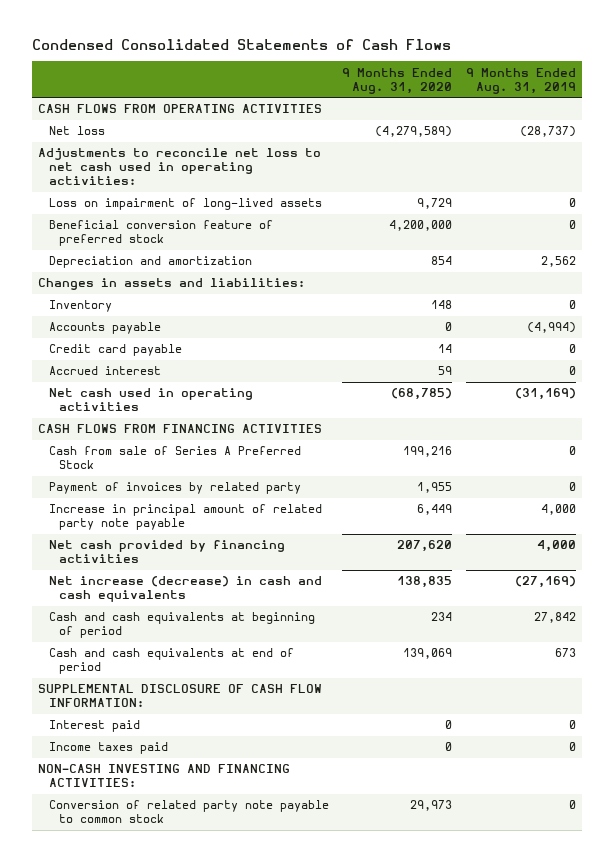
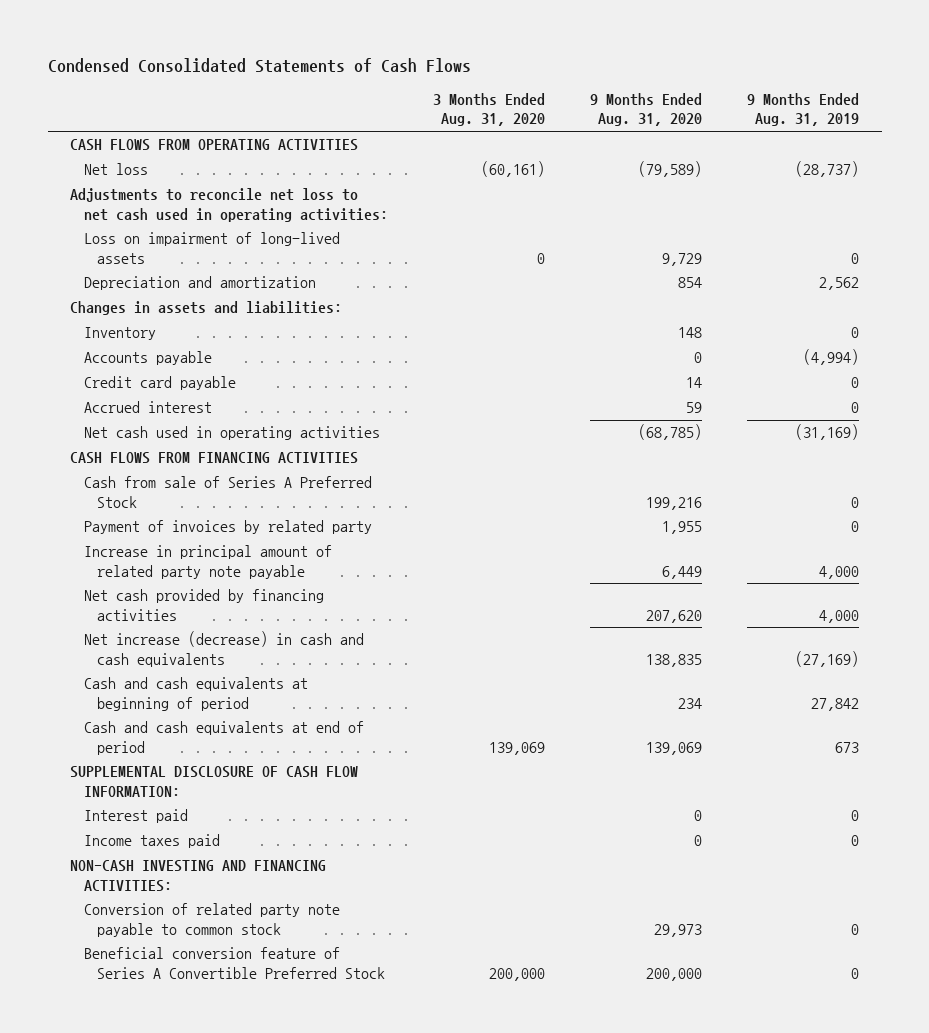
none -> [432,93,545,127] 3 Months Ended Aug. 31, 2020
[375,126,453,138] (4,279,589) -> [637,161,702,178] (79,589)
[48,220,273,247] Beneficial conversion feature of preferred stock -> none
none -> [83,947,385,979] Beneficial conversion feature of Series A Convertible Preferred Stock

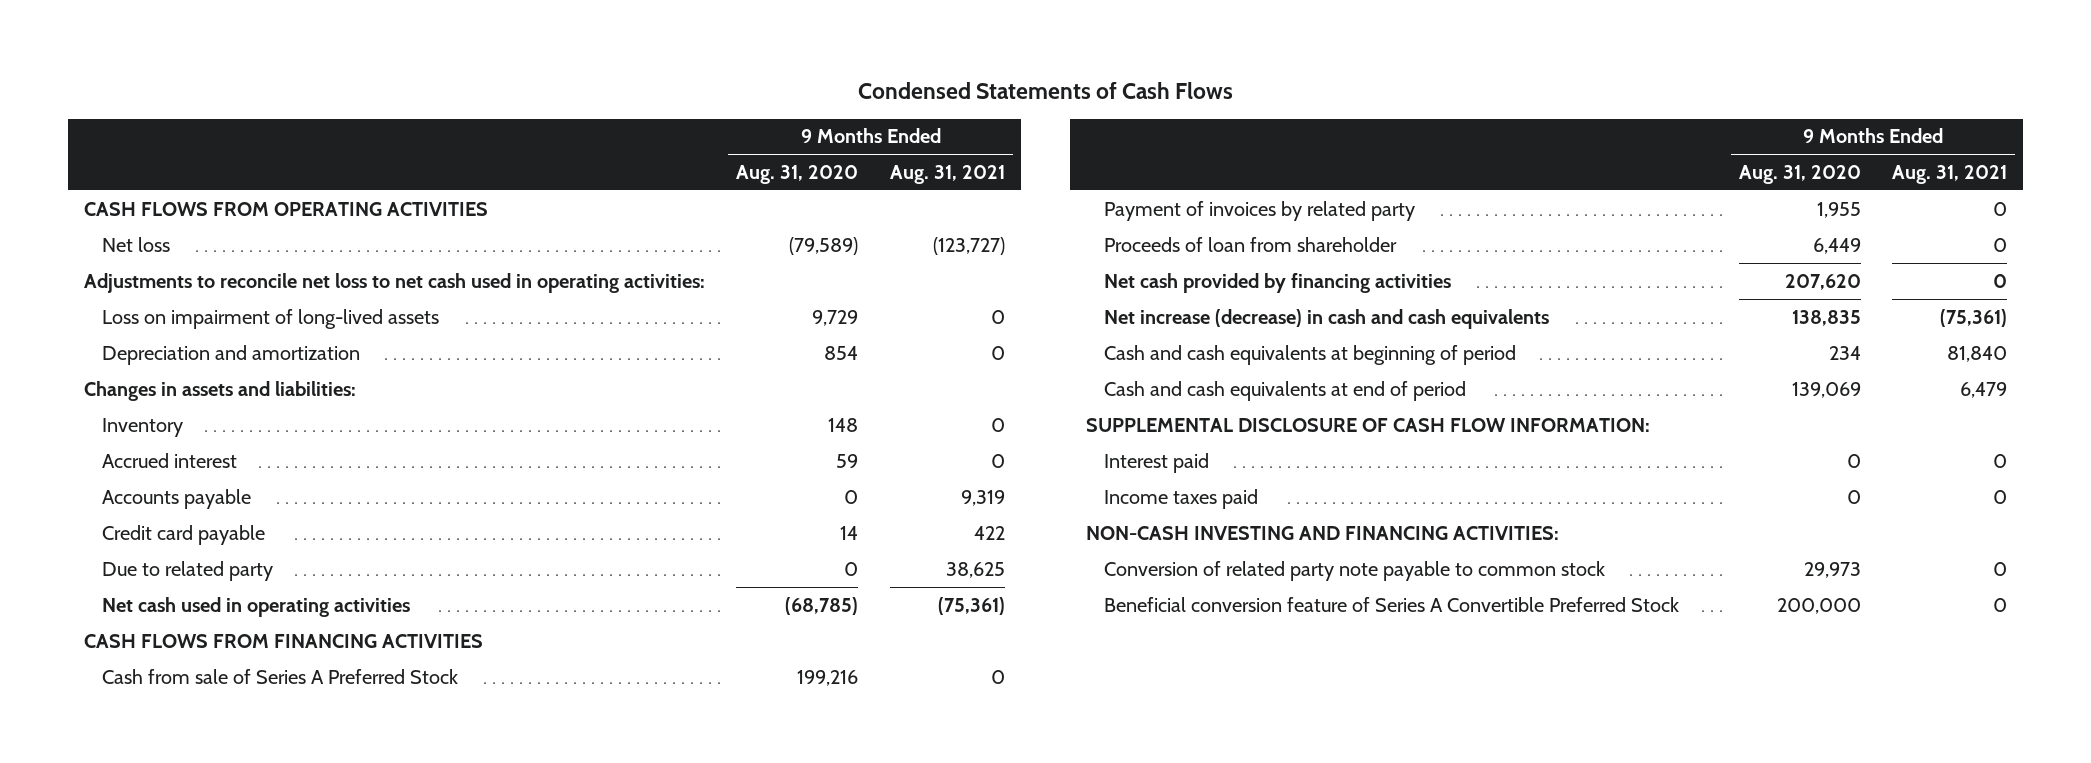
[47,58,471,74] Condensed Consolidated Statements of Cash Flows -> [857,81,1233,99] Condensed Statements of Cash Flows
[432,93,545,127] 3 Months Ended Aug. 31, 2020 -> none
[747,93,860,127] 9 Months Ended Aug. 31, 2019 -> none
none -> [889,165,1005,185] Aug. 31, 2021
[83,401,212,414] Accrued interest -> [101,452,237,468] Accrued interest
none -> [101,560,273,581] Due to related party
[83,545,332,579] Increase in principal amount of related party note payable -> [1104,236,1398,252] Proceeds of loan from shareholder

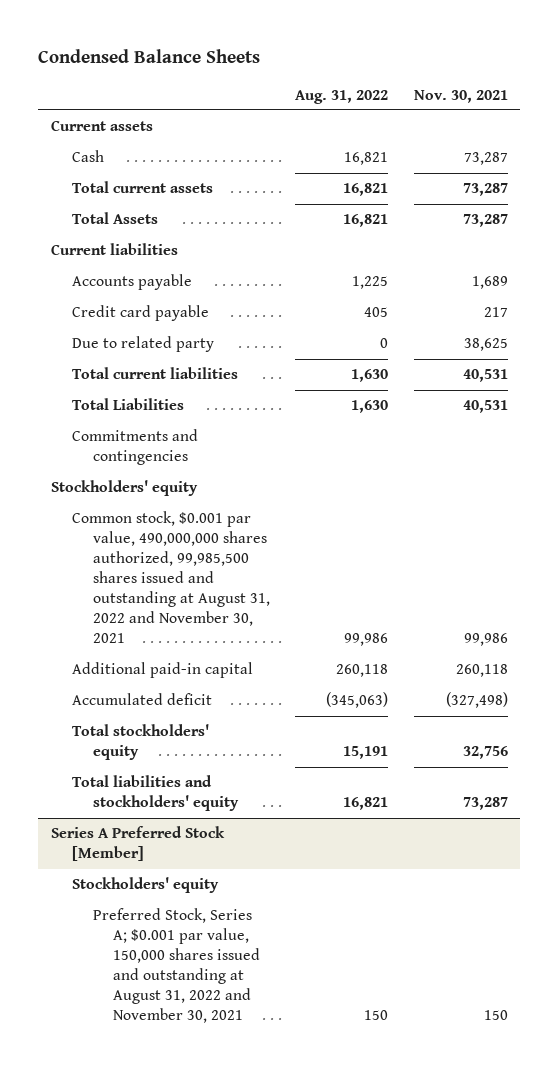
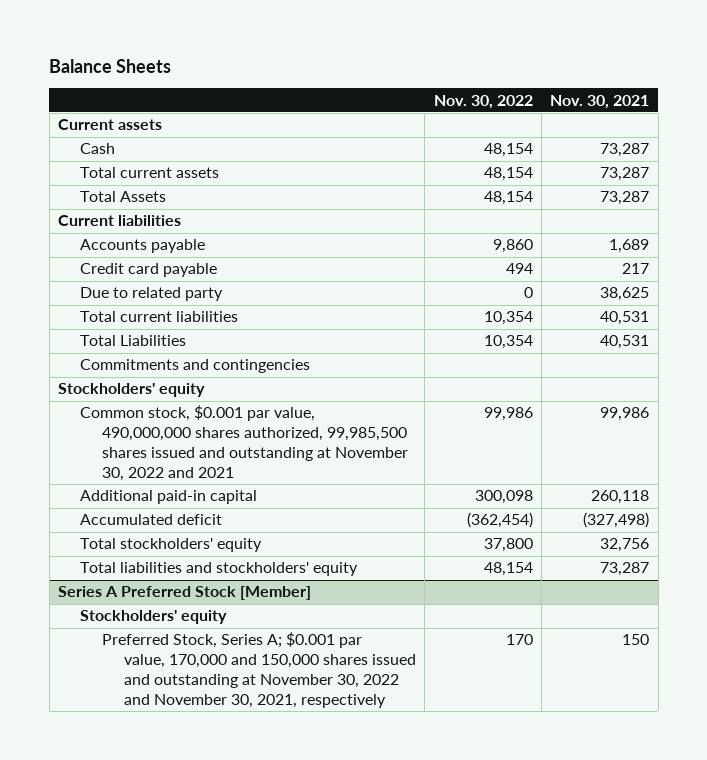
[38,49,261,64] Condensed Balance Sheets -> [49,58,172,73] Balance Sheets
[295,89,389,104] Aug. 31, 2022 -> none
none -> [433,94,533,109] Nov. 30, 2022
[71,511,270,644] Common stock, $0.001 par value, 490,000,000 shares authorized, 99,985,500 shares issued and outstanding at August 31, 2022 and November 30, 2021 -> [79,405,408,481] Common stock, $0.001 par value, 490,000,000 shares authorized, 99,985,500 shares issued and outstanding at November 30, 2022 and 2021
[92,908,261,1024] Preferred Stock, Series A; $0.001 par value, 150,000 shares issued and outstanding at August 31, 2022 and November 30, 2021 -> [101,632,416,708] Preferred Stock, Series A; $0.001 par value, 170,000 and 150,000 shares issued and outstanding at November 30, 2022 and November 30, 2021, respectively

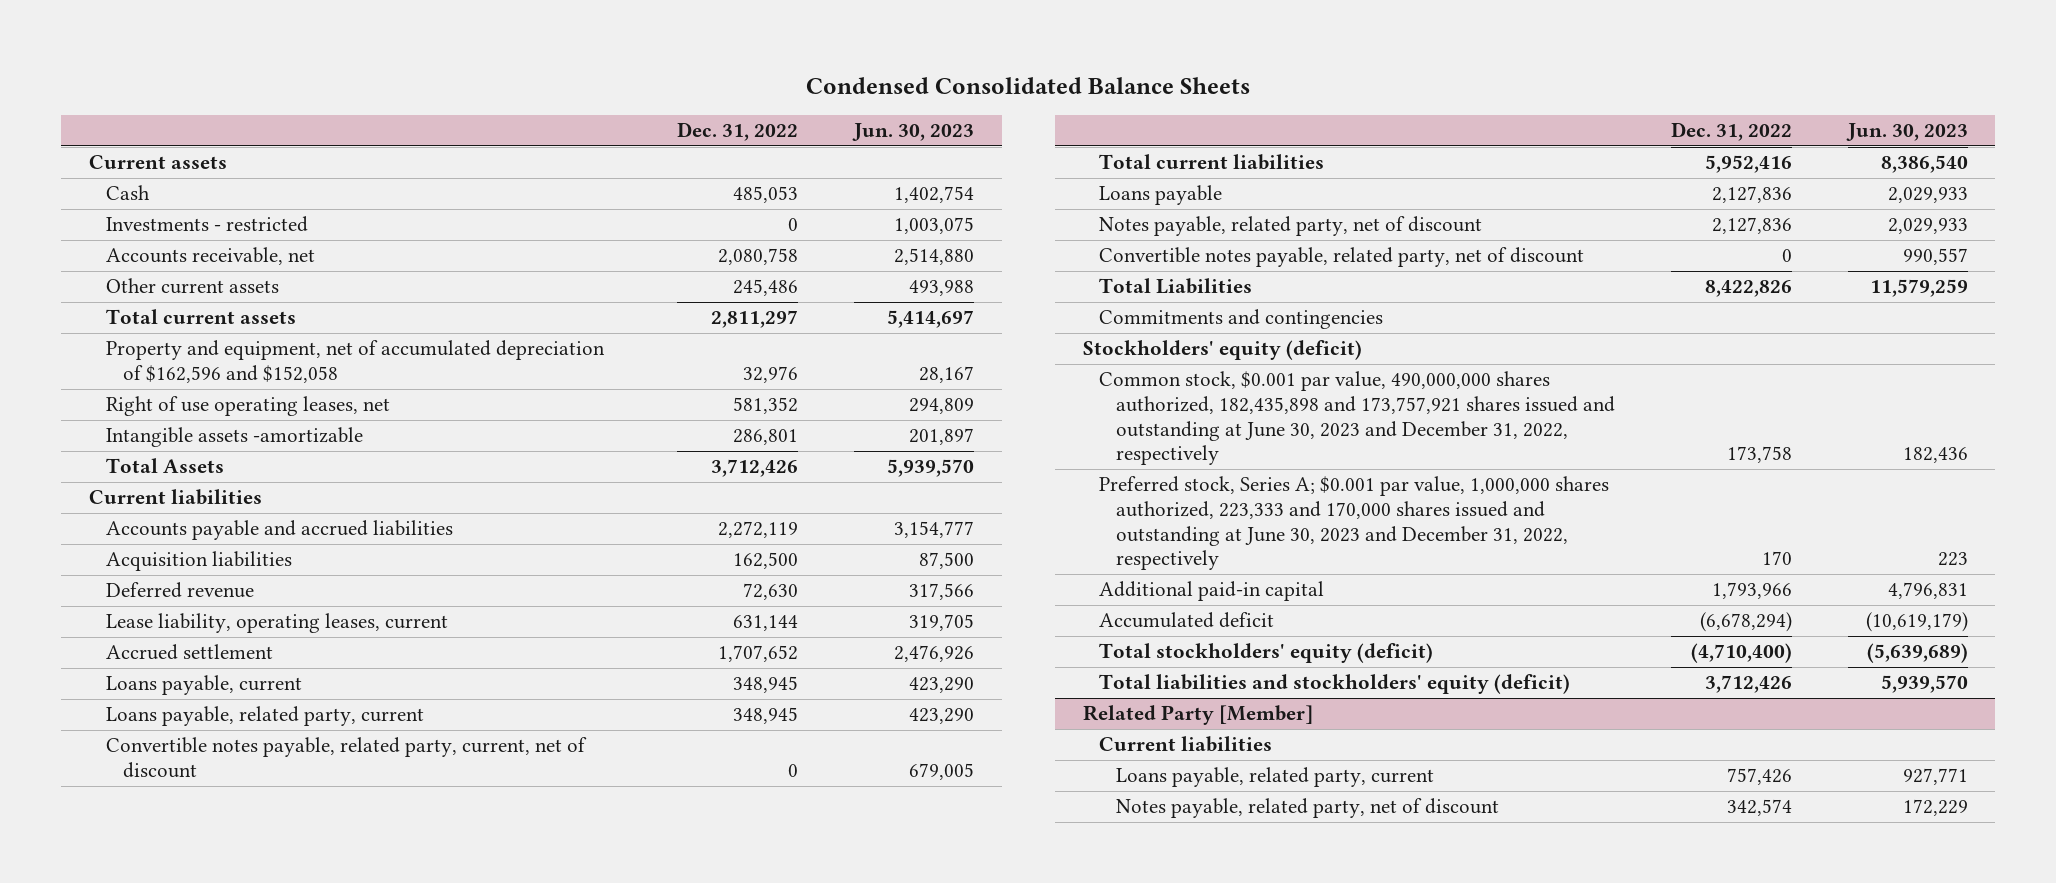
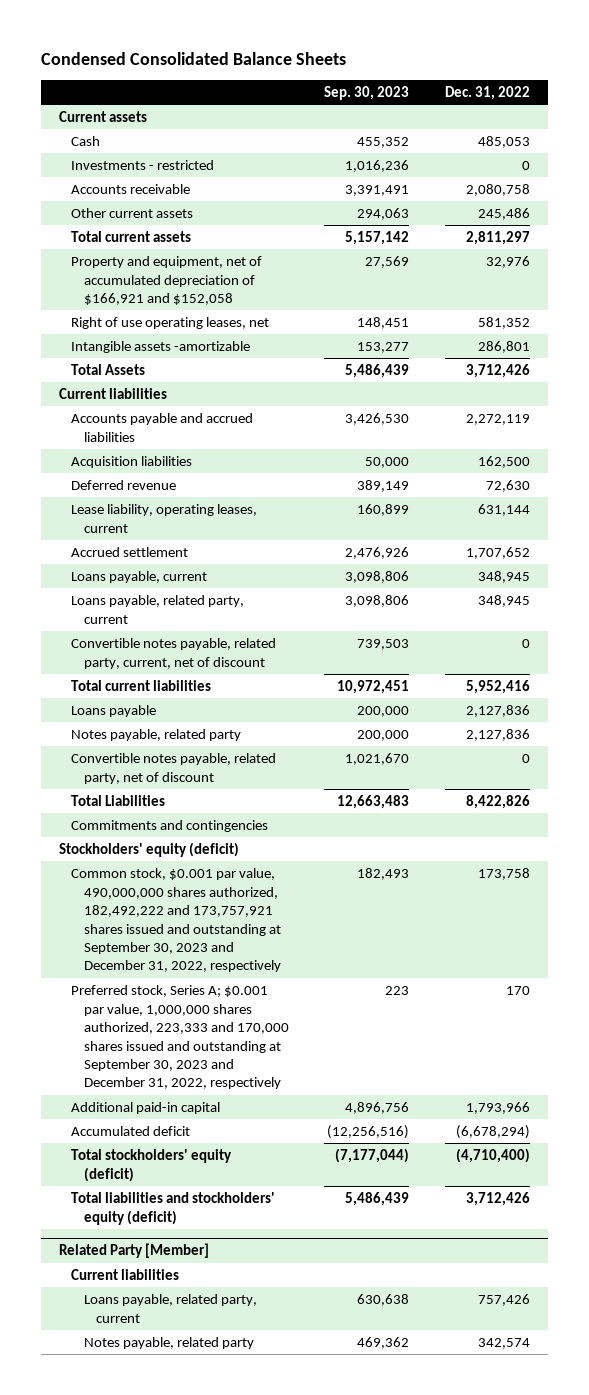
[851,123,974,142] Jun. 30, 2023 -> none
none -> [324,85,410,100] Sep. 30, 2023
[105,247,315,266] Accounts receivable, net -> [71,184,191,195] Accounts receivable
[105,340,605,383] Property and equipment, net of accumulated depreciation of $162,596 and $152,058 -> [71,256,263,306] Property and equipment, net of accumulated depreciation of $166,921 and $152,058
[1099,216,1483,237] Notes payable, related party, net of discount -> [71,729,242,742] Notes payable, related party
[1099,371,1616,466] Common stock, $0.001 par value, 490,000,000 shares authorized, 182,435,898 and 173,757,921 shares issued and outstanding at June 30, 2023 and December 31, 2022, respectively -> [71,868,281,973] Common stock, $0.001 par value, 490,000,000 shares authorized, 182,492,222 and 173,757,921 shares issued and outstanding at September 30, 2023 and December 31, 2022, respectively
[1099,476,1610,571] Preferred stock, Series A; $0.001 par value, 1,000,000 shares authorized, 223,333 and 170,000 shares issued and outstanding at June 30, 2023 and December 31, 2022, respectively -> [71,985,289,1090] Preferred stock, Series A; $0.001 par value, 1,000,000 shares authorized, 223,333 and 170,000 shares issued and outstanding at September 30, 2023 and December 31, 2022, respectively
[1116,798,1500,819] Notes payable, related party, net of discount -> [83,1337,254,1350] Notes payable, related party

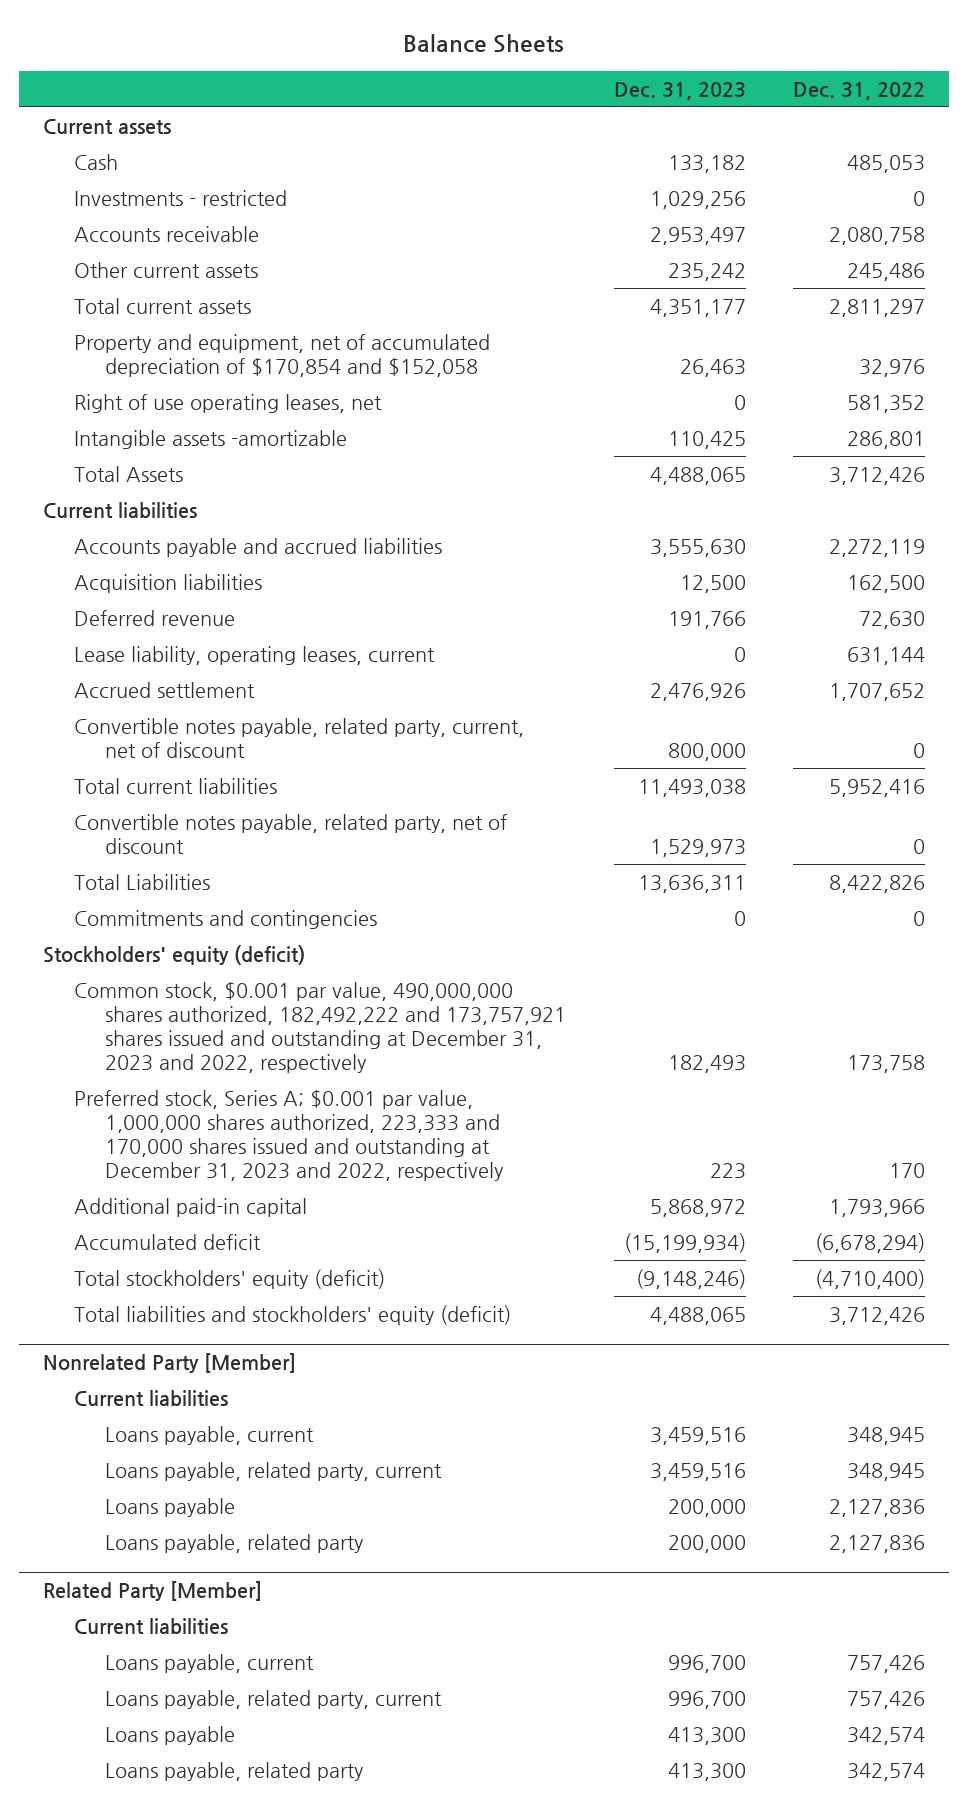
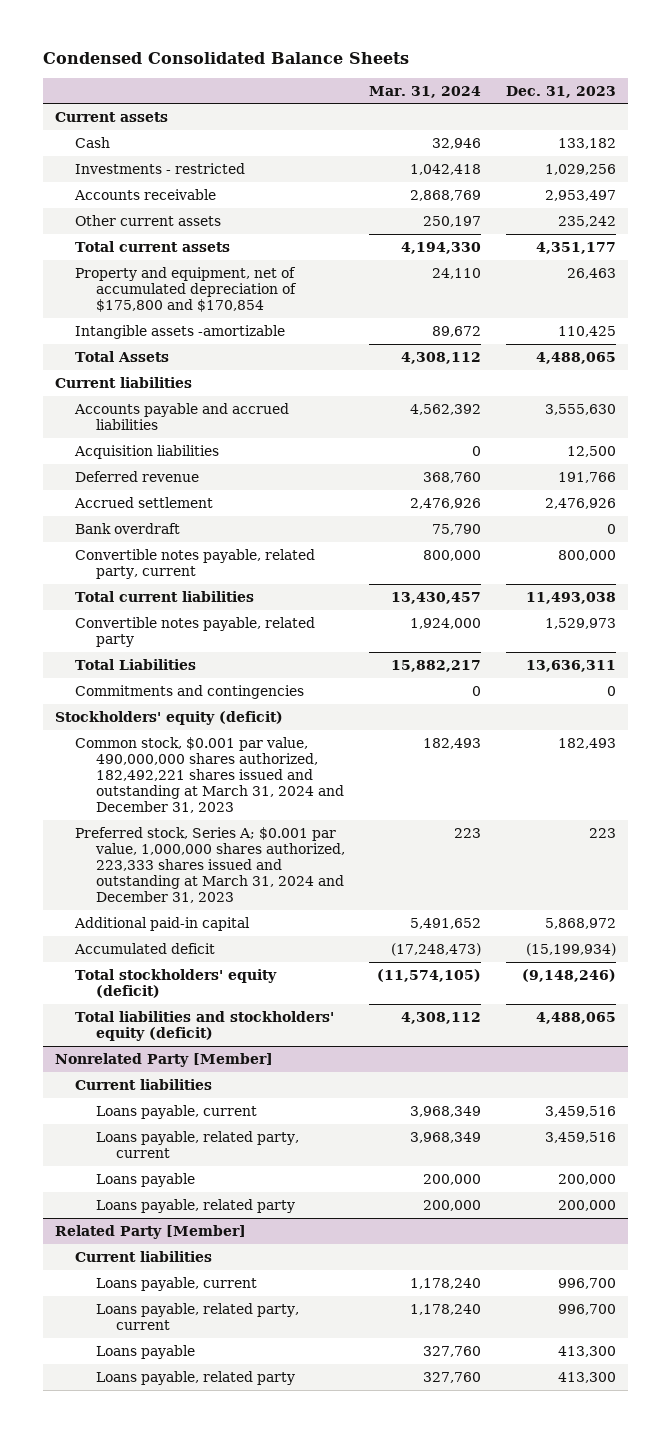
[402,33,564,53] Balance Sheets -> [42,51,409,64] Condensed Consolidated Balance Sheets
[792,81,925,100] Dec. 31, 2022 -> none
none -> [369,85,482,98] Mar. 31, 2024
[74,393,383,413] Right of use operating leases, net -> none
[74,333,491,378] Property and equipment, net of accumulated depreciation of $170,854 and $152,058 -> [75,266,297,313] Property and equipment, net of accumulated depreciation of $175,800 and $170,854
[74,645,436,665] Lease liability, operating leases, current -> none
none -> [75,522,181,534] Bank overdraft
[74,717,525,759] Convertible notes payable, related party, current, net of discount -> [75,548,316,579] Convertible notes payable, related party, current
[74,813,508,855] Convertible notes payable, related party, net of discount -> [75,616,316,647] Convertible notes payable, related party
[74,981,567,1074] Common stock, $0.001 par value, 490,000,000 shares authorized, 182,492,222 and 173,757,921 shares issued and outstanding at December 31, 2023 and 2022, respectively -> [75,736,344,814] Common stock, $0.001 par value, 490,000,000 shares authorized, 182,492,221 shares issued and outstanding at March 31, 2024 and December 31, 2023
[74,1089,505,1182] Preferred stock, Series A; $0.001 par value, 1,000,000 shares authorized, 223,333 and 170,000 shares issued and outstanding at December 31, 2023 and 2022, respectively -> [75,826,345,904] Preferred stock, Series A; $0.001 par value, 1,000,000 shares authorized, 223,333 shares issued and outstanding at March 31, 2024 and December 31, 2023

